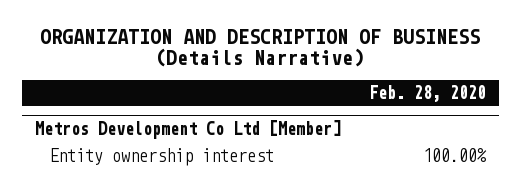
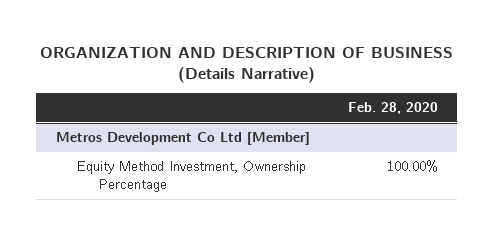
[48,147,274,166] Entity ownership interest -> [77,161,307,192] Equity Method Investment, Ownership Percentage

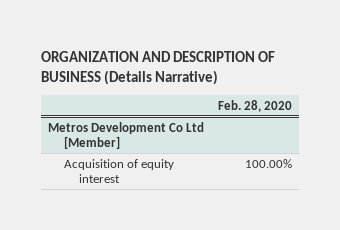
[77,161,307,192] Equity Method Investment, Ownership Percentage -> [63,158,174,183] Acquisition of equity interest

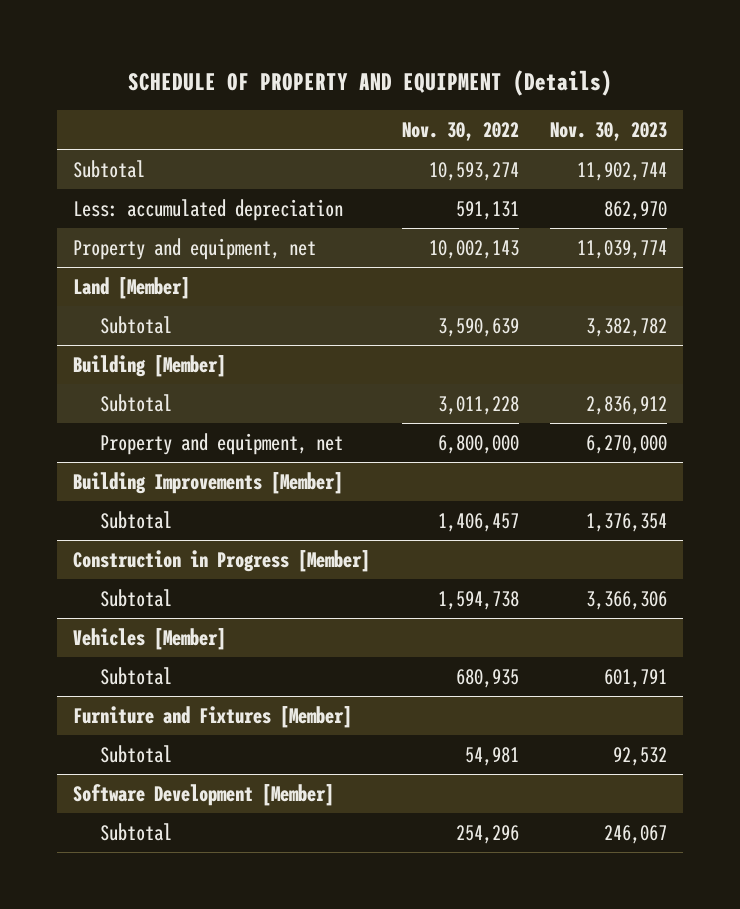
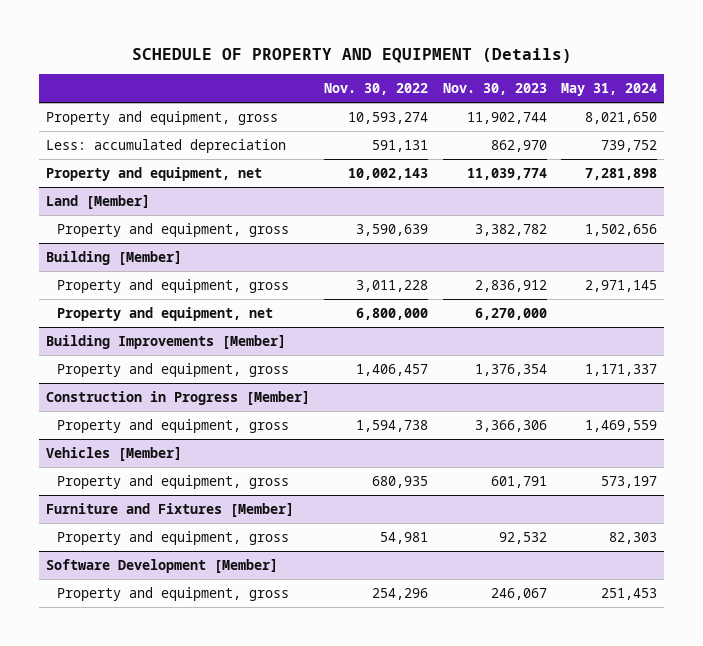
none -> [560,83,657,97] May 31, 2024
[72,159,145,178] Subtotal -> [46,111,279,126] Property and equipment, gross
[99,315,172,334] Subtotal -> [56,223,289,238] Property and equipment, gross
[99,393,172,412] Subtotal -> [56,279,289,294] Property and equipment, gross
[99,510,172,529] Subtotal -> [56,363,289,378] Property and equipment, gross
[99,588,172,607] Subtotal -> [56,419,289,434] Property and equipment, gross
[99,666,172,685] Subtotal -> [56,475,289,490] Property and equipment, gross
[99,744,172,763] Subtotal -> [56,531,289,546] Property and equipment, gross
[99,822,172,841] Subtotal -> [56,587,289,602] Property and equipment, gross

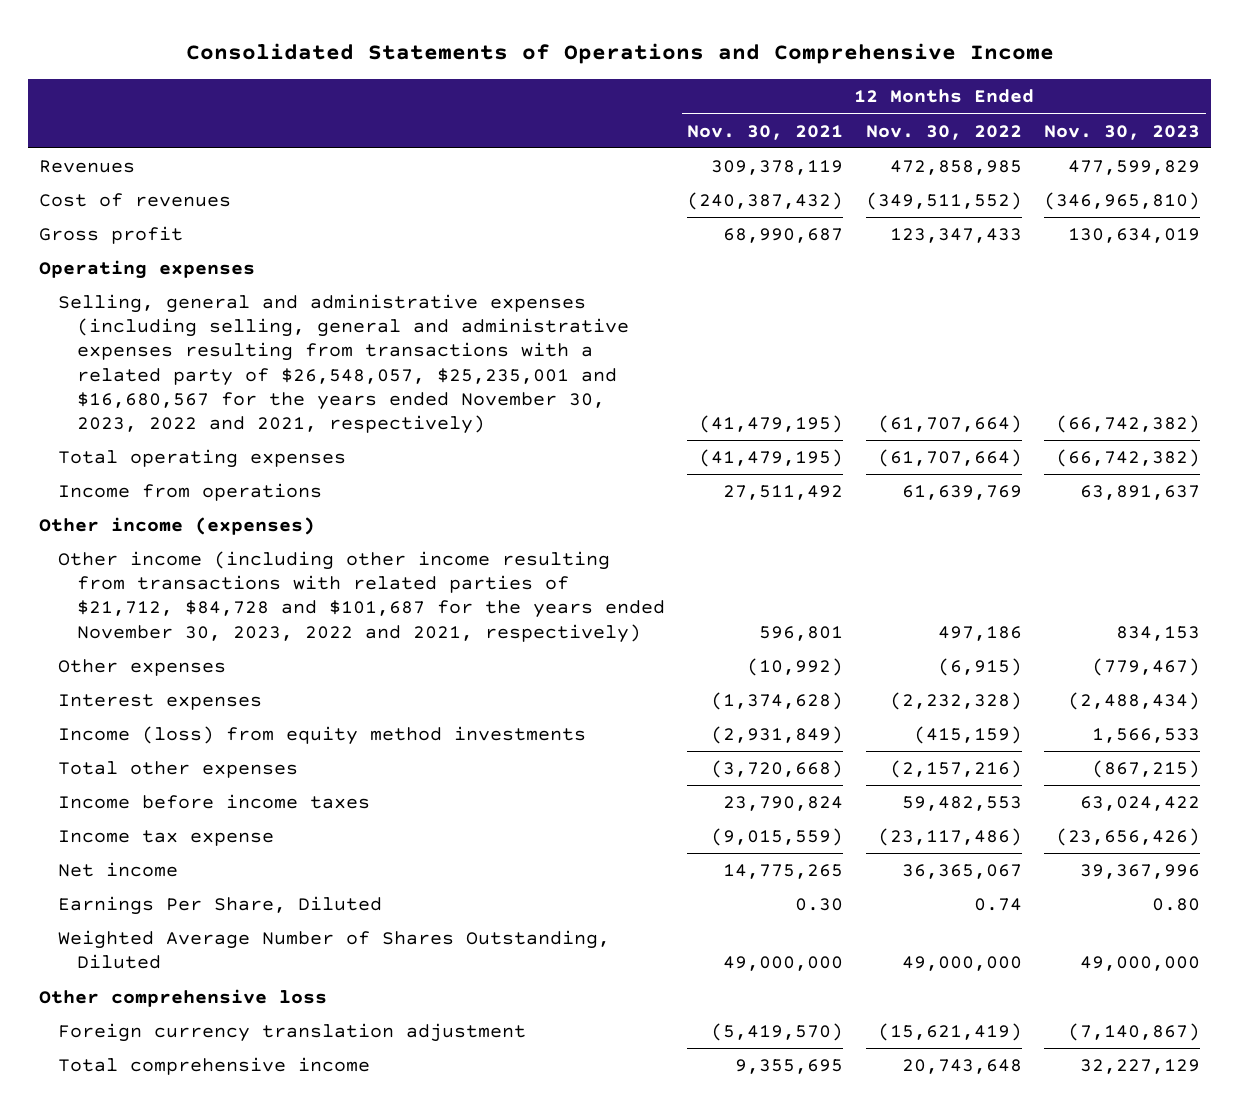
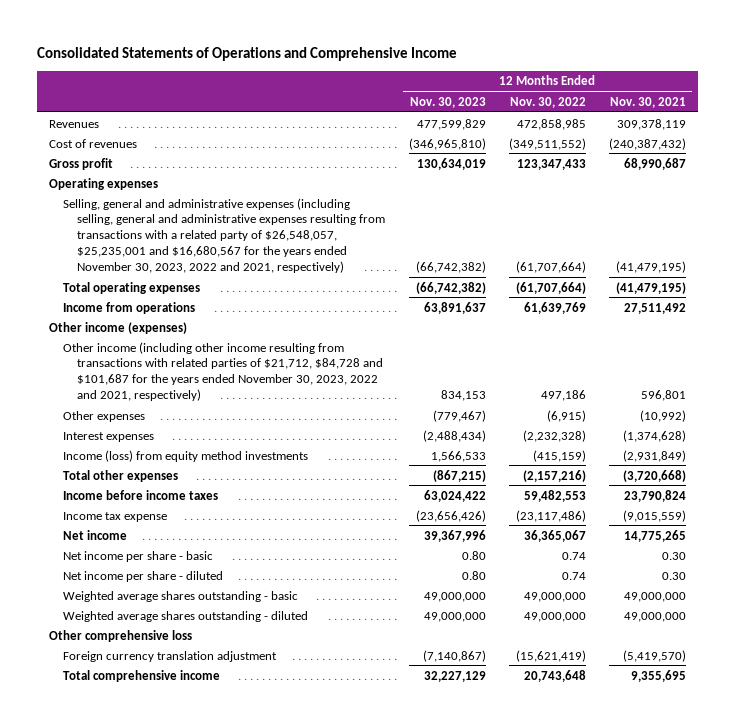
none -> [62,550,213,562] Net income per share - basic
[57,896,382,916] Earnings Per Share, Diluted -> [62,570,223,582] Net income per share - diluted
none -> [62,590,298,602] Weighted average shares outstanding - basic
[57,930,610,970] Weighted Average Number of Shares Outstanding, Diluted -> [62,610,308,622] Weighted average shares outstanding - diluted

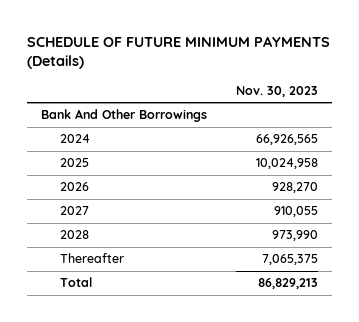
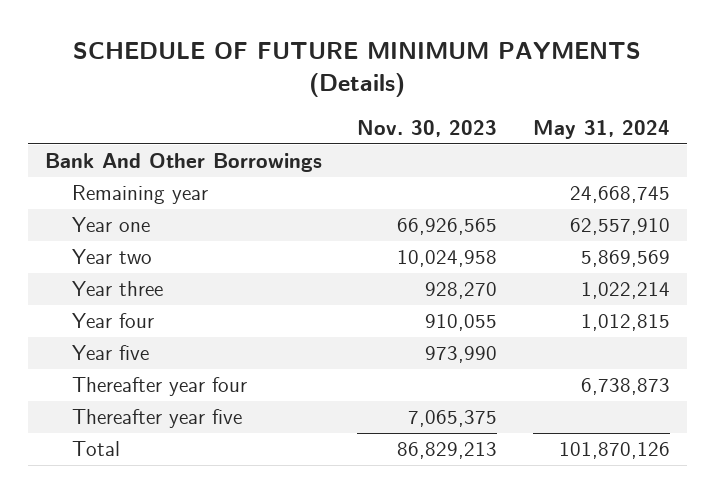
none -> [532,119,670,139] May 31, 2024
none -> [72,185,209,205] Remaining year
[59,134,90,144] 2024 -> [72,217,151,233] Year one
[59,158,89,168] 2025 -> [72,249,153,265] Year two
[59,182,89,192] 2026 -> [72,281,164,297] Year three
[59,206,89,216] 2027 -> [72,313,155,329] Year four
[59,230,89,240] 2028 -> [72,345,150,361] Year five
none -> [72,377,248,397] Thereafter year four
[59,253,124,264] Thereafter -> [72,409,243,429] Thereafter year five

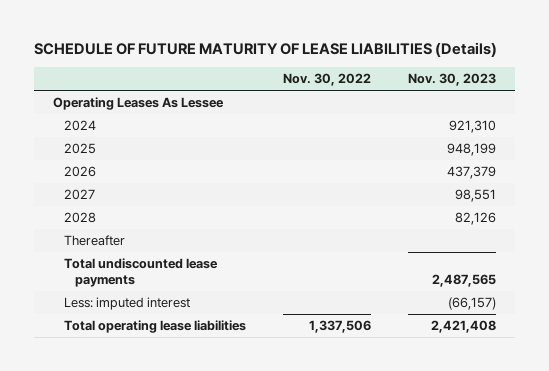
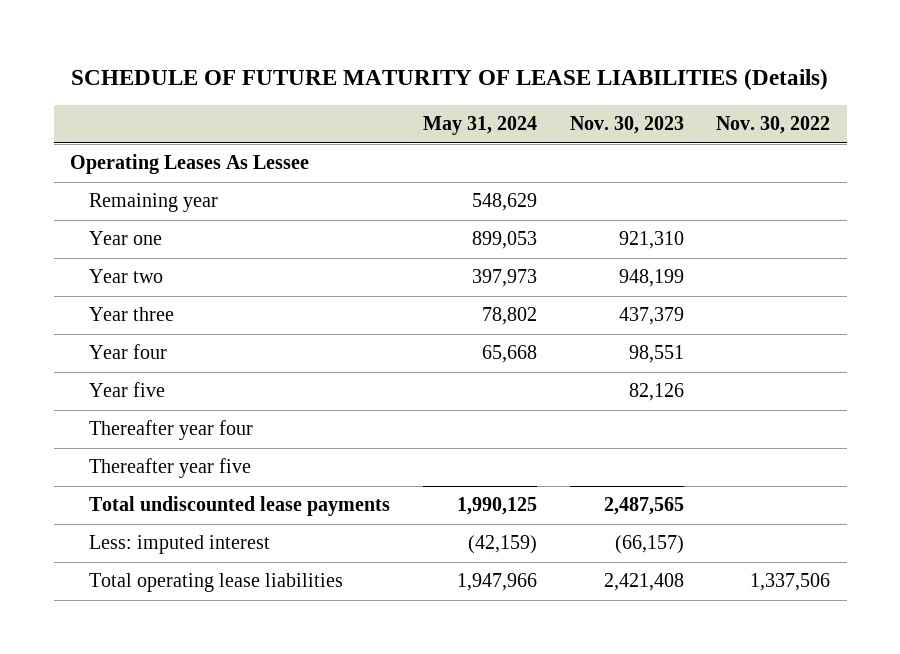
none -> [422,116,537,136] May 31, 2024
none -> [89,193,219,213] Remaining year
[63,120,96,132] 2024 -> [89,231,163,246] Year one
[63,143,96,155] 2025 -> [89,269,164,284] Year two
[63,166,96,178] 2026 -> [89,307,175,322] Year three
[63,189,95,201] 2027 -> [89,344,168,360] Year four
[63,212,96,224] 2028 -> [89,382,166,398] Year five
none -> [89,420,254,441] Thereafter year four
[63,235,125,247] Thereafter -> [89,458,252,479] Thereafter year five

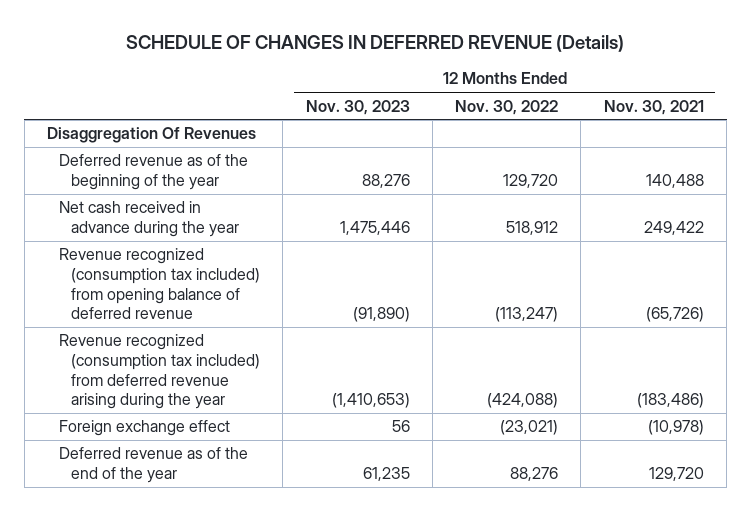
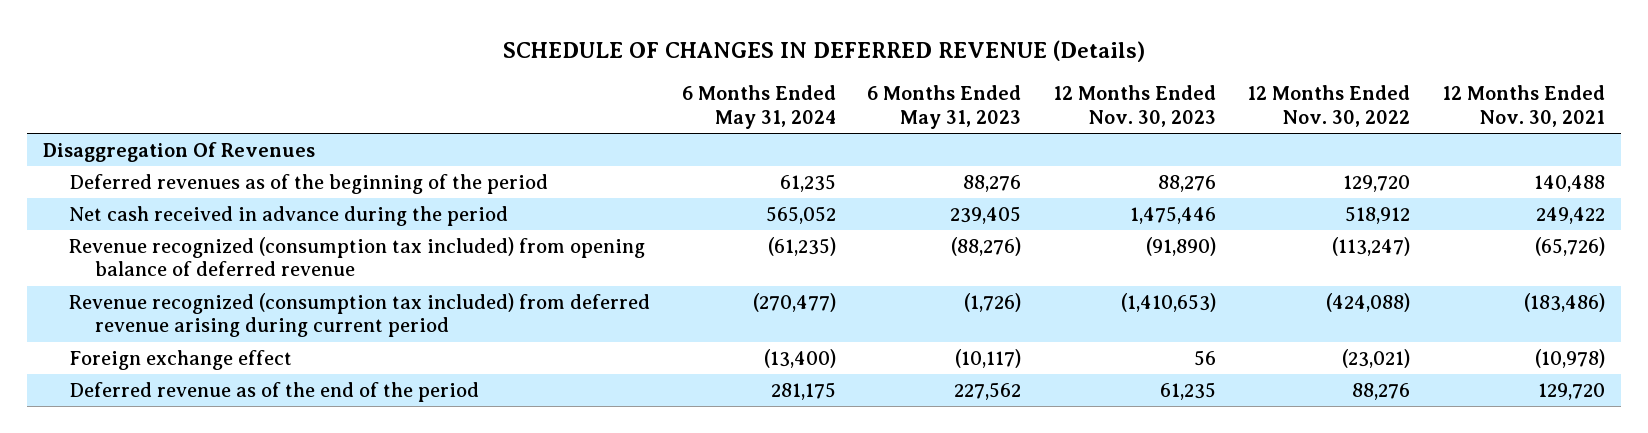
none -> [681,85,836,129] 6 Months Ended May 31, 2024
none -> [867,85,1022,129] 6 Months Ended May 31, 2023
[58,154,248,191] Deferred revenue as of the beginning of the year -> [69,174,549,195] Deferred revenues as of the beginning of the period
[58,201,239,238] Net cash received in advance during the year -> [69,206,509,227] Net cash received in advance during the period
[58,334,260,410] Revenue recognized (consumption tax included) from deferred revenue arising during the year -> [69,293,651,338] Revenue recognized (consumption tax included) from deferred revenue arising during current period
[58,447,248,484] Deferred revenue as of the end of the year -> [69,382,480,403] Deferred revenue as of the end of the period

